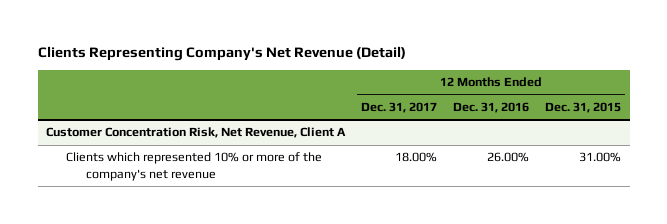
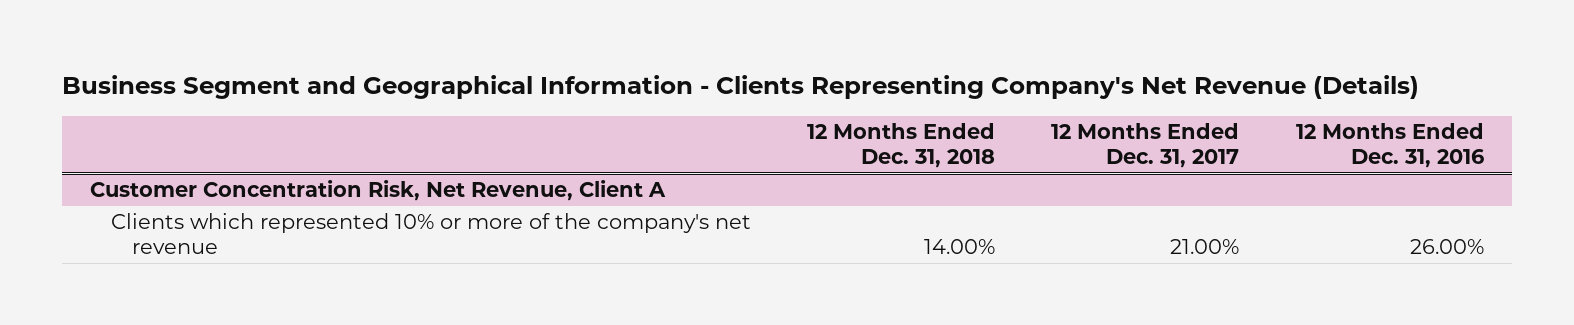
[37,46,406,62] Clients Representing Company's Net Revenue (Detail) -> [61,75,1419,100] Business Segment and Geographical Information - Clients Representing Company's Net Revenue (Details)
[545,102,622,114] Dec. 31, 2015 -> none
none -> [807,122,996,168] 12 Months Ended Dec. 31, 2018
[394,152,437,163] 18.00% -> [1170,239,1240,255] 21.00%

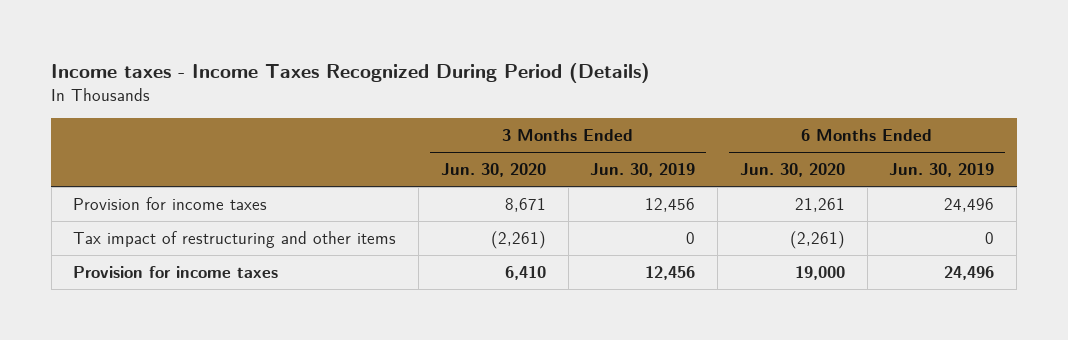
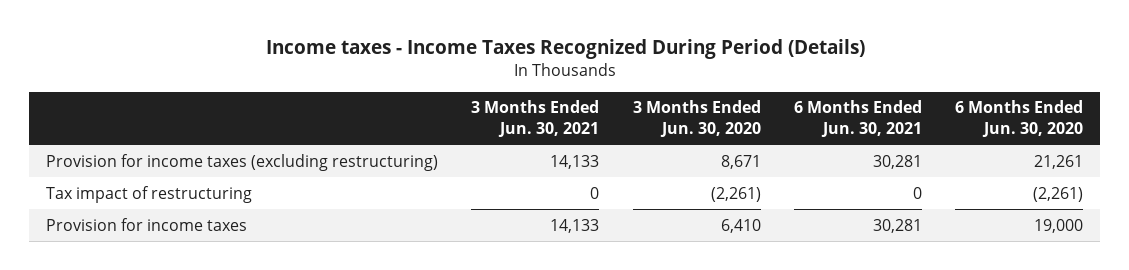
[590,163,696,178] Jun. 30, 2019 -> none
[889,163,995,178] Jun. 30, 2019 -> none
none -> [471,100,600,137] 3 Months Ended Jun. 30, 2021
none -> [793,100,922,137] 6 Months Ended Jun. 30, 2021
[73,197,268,211] Provision for income taxes -> [46,153,439,171] Provision for income taxes (excluding restructuring)
[73,231,397,249] Tax impact of restructuring and other items -> [46,185,253,203] Tax impact of restructuring

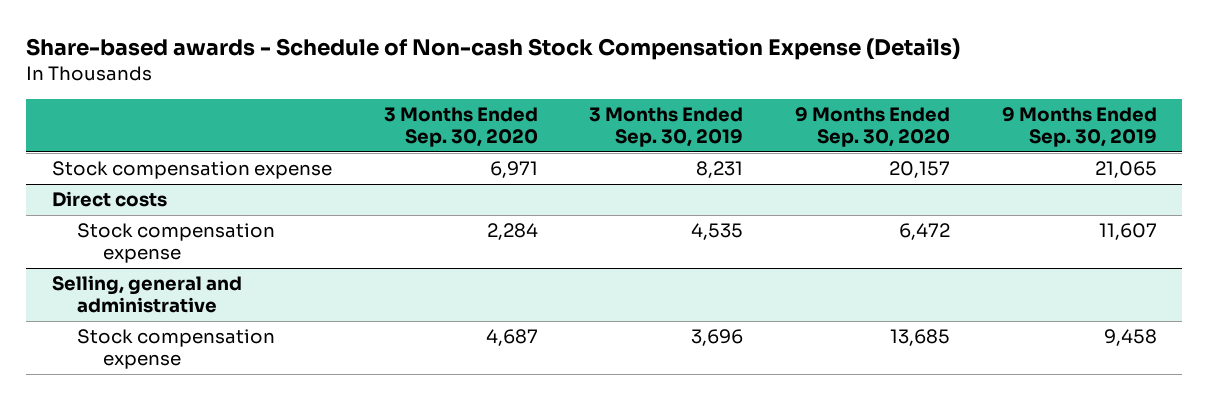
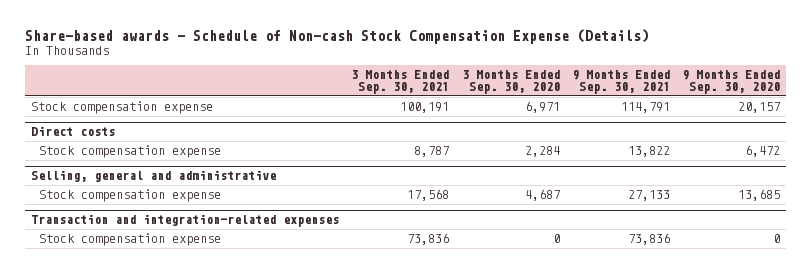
[589,106,744,147] 3 Months Ended Sep. 30, 2019 -> none
[1001,106,1157,147] 9 Months Ended Sep. 30, 2019 -> none
none -> [351,70,450,95] 3 Months Ended Sep. 30, 2021
none -> [571,70,670,95] 9 Months Ended Sep. 30, 2021
none -> [30,214,339,228] Transaction and integration-related expenses
none -> [38,233,221,247] Stock compensation expense

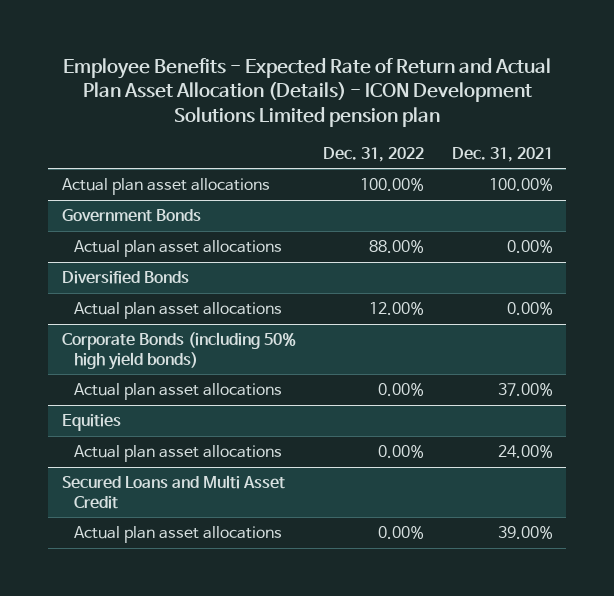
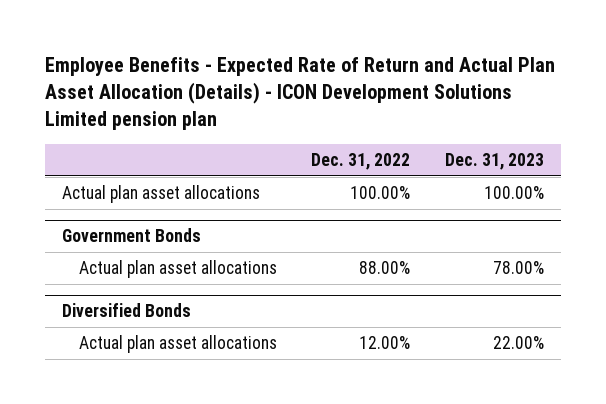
[451,146,553,162] Dec. 31, 2021 -> none
none -> [444,153,544,171] Dec. 31, 2023
[61,331,296,370] Corporate Bonds (including 50% high yield bonds) -> none
[74,382,283,400] Actual plan asset allocations -> none
[61,413,121,431] Equities -> none
[74,444,283,462] Actual plan asset allocations -> none
[61,474,285,509] Secured Loans and Multi Asset Credit -> none
[74,525,283,543] Actual plan asset allocations -> none

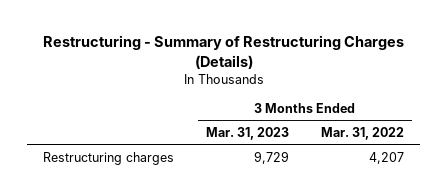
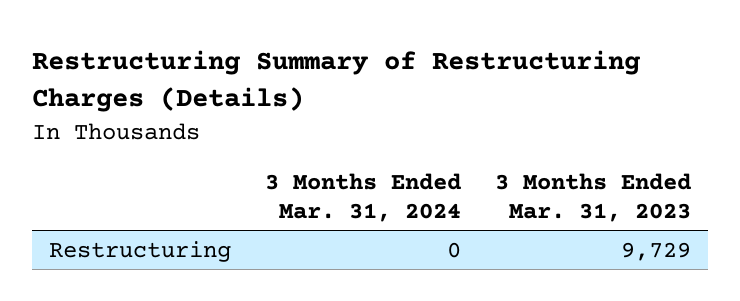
[42,35,404,69] Restructuring - Summary of Restructuring Charges (Details) -> [31,50,640,113] Restructuring Summary of Restructuring Charges (Details)
[321,126,405,140] Mar. 31, 2022 -> none
none -> [265,172,462,223] 3 Months Ended Mar. 31, 2024
[43,151,175,165] Restructuring charges -> [48,240,231,262] Restructuring

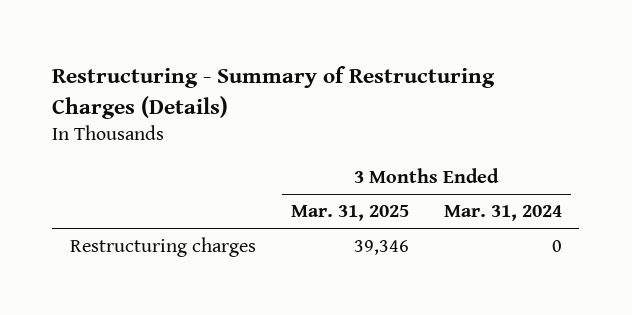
[31,50,640,113] Restructuring Summary of Restructuring Charges (Details) -> [52,66,496,119] Restructuring - Summary of Restructuring Charges (Details)
[495,172,692,223] 3 Months Ended Mar. 31, 2023 -> none
none -> [290,205,409,222] Mar. 31, 2025
[48,240,231,262] Restructuring -> [69,237,256,258] Restructuring charges

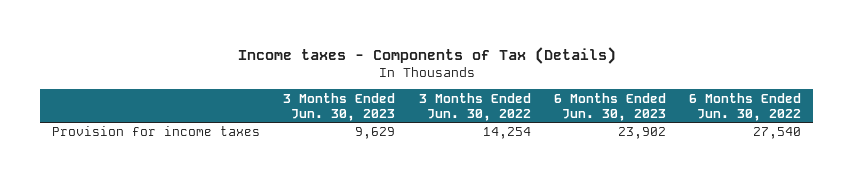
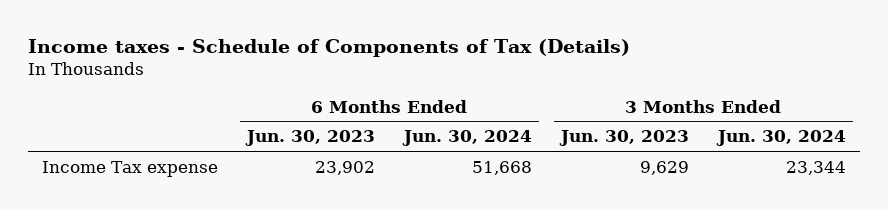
[237,46,616,64] Income taxes - Components of Tax (Details) -> [27,39,630,58] Income taxes - Schedule of Components of Tax (Details)
[418,92,531,121] 3 Months Ended Jun. 30, 2022 -> none
[689,92,802,121] 6 Months Ended Jun. 30, 2022 -> none
none -> [401,130,532,147] Jun. 30, 2024
none -> [715,130,846,147] Jun. 30, 2024
[52,126,261,137] Provision for income taxes -> [42,160,219,177] Income Tax expense

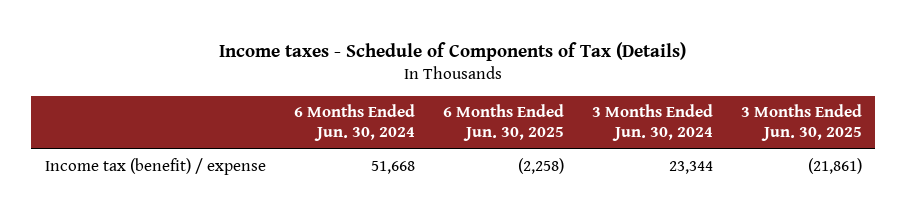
[245,130,376,147] Jun. 30, 2023 -> none
[558,130,689,147] Jun. 30, 2023 -> none
none -> [442,104,564,142] 6 Months Ended Jun. 30, 2025
none -> [740,104,862,142] 3 Months Ended Jun. 30, 2025
[42,160,219,177] Income Tax expense -> [44,157,266,175] Income tax (benefit) / expense

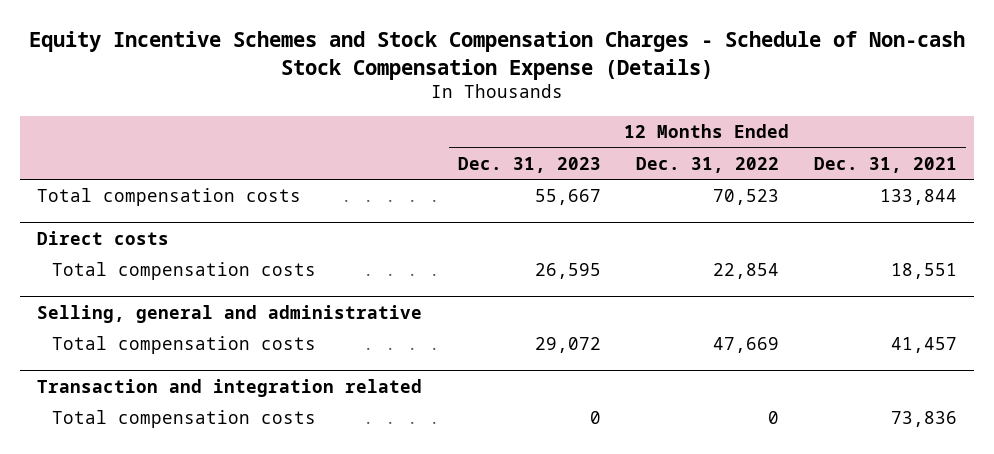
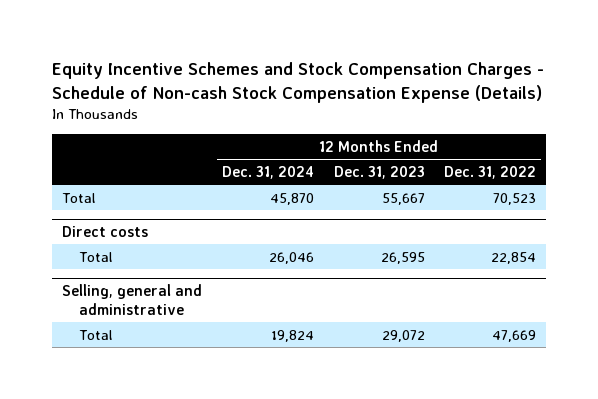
[813,156,957,173] Dec. 31, 2021 -> none
none -> [221,165,314,179] Dec. 31, 2024
[37,188,302,207] Total compensation costs -> [61,192,96,203] Total
[51,262,316,281] Total compensation costs -> [78,251,113,262] Total
[37,378,423,397] Transaction and integration related -> none
[51,410,316,429] Total compensation costs -> none
[51,336,316,355] Total compensation costs -> [78,329,113,340] Total

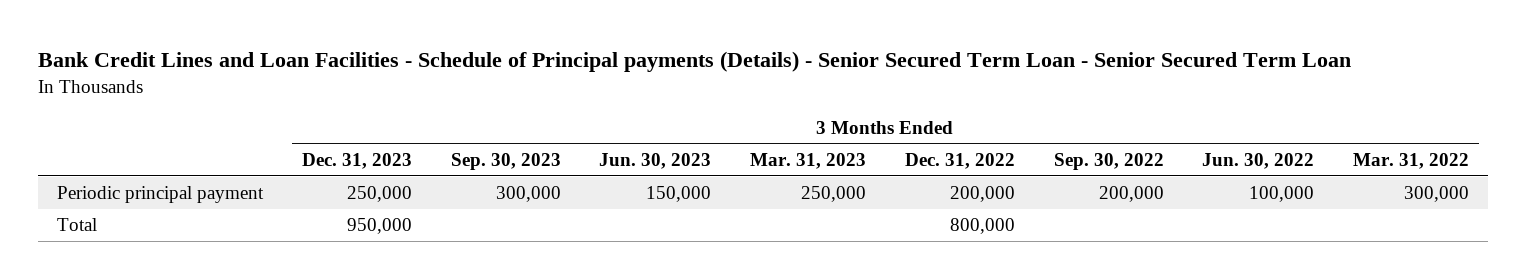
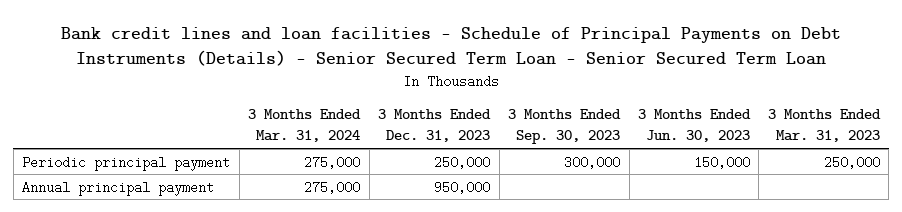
[37,51,1351,73] Bank Credit Lines and Loan Facilities - Schedule of Principal payments (Details) - Senior Secured Term Loan - Senior Secured Term Loan -> [61,26,842,66] Bank credit lines and loan facilities - Schedule of Principal Payments on Debt Instruments (Details) - Senior Secured Term Loan - Senior Secured Term Loan
[904,153,1015,170] Dec. 31, 2022 -> none
[1053,153,1164,171] Sep. 30, 2022 -> none
[1202,153,1315,170] Jun. 30, 2022 -> none
[1353,153,1470,170] Mar. 31, 2022 -> none
none -> [248,109,362,143] 3 Months Ended Mar. 31, 2024
[57,218,98,232] Total -> [22,180,215,196] Annual principal payment

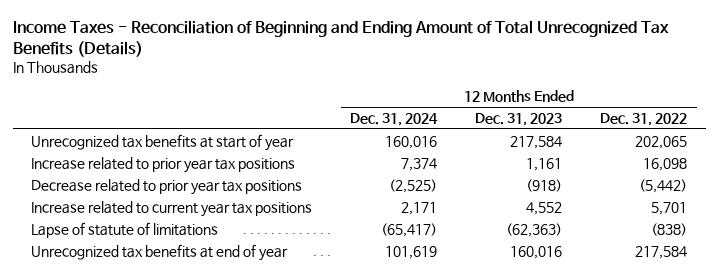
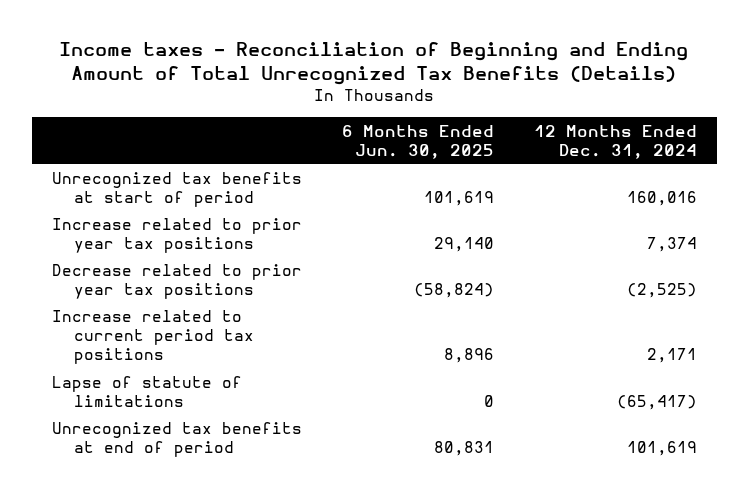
[12,20,669,58] Income Taxes - Reconciliation of Beginning and Ending Amount of Total Unrecognized Tax Benefits (Details) -> [59,41,689,86] Income taxes - Reconciliation of Beginning and Ending Amount of Total Unrecognized Tax Benefits (Details)
[475,113,563,127] Dec. 31, 2023 -> none
[600,113,688,127] Dec. 31, 2022 -> none
none -> [341,124,494,159] 6 Months Ended Jun. 30, 2025
[31,133,295,151] Unrecognized tax benefits at start of year -> [51,171,302,207] Unrecognized tax benefits at start of period
[31,200,313,217] Increase related to current year tax positions -> [51,309,255,364] Increase related to current period tax positions
[31,243,289,261] Unrecognized tax benefits at end of year -> [51,421,302,457] Unrecognized tax benefits at end of period

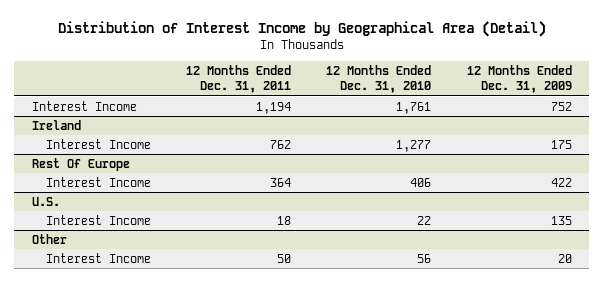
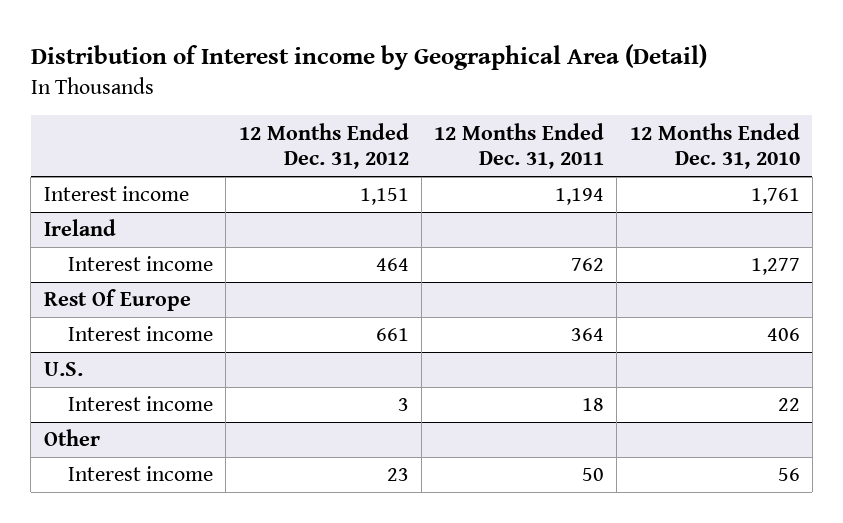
[57,20,546,37] Distribution of Interest Income by Geographical Area (Detail) -> [30,44,707,71] Distribution of Interest income by Geographical Area (Detail)
[466,64,572,94] 12 Months Ended Dec. 31, 2009 -> none
none -> [238,122,409,170] 12 Months Ended Dec. 31, 2012
[31,100,137,111] Interest Income -> [43,186,189,202] Interest income
[45,138,151,149] Interest Income -> [68,256,214,272] Interest income
[45,176,151,187] Interest Income -> [68,326,214,342] Interest income
[45,214,151,225] Interest Income -> [68,396,214,412] Interest income
[45,252,151,263] Interest Income -> [68,466,214,482] Interest income

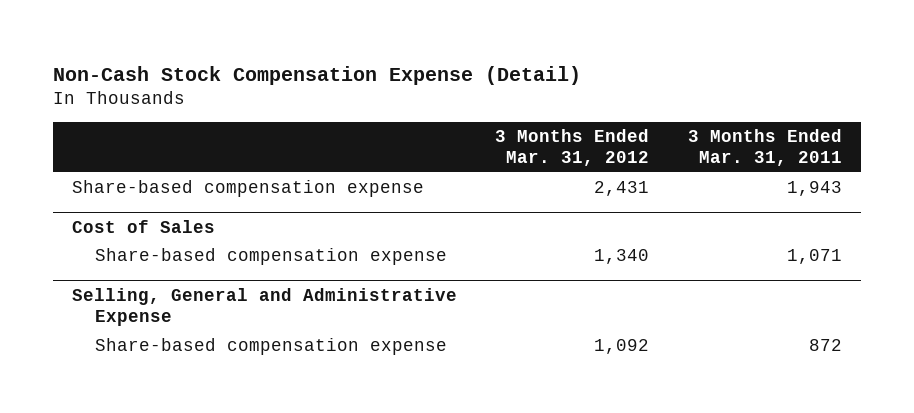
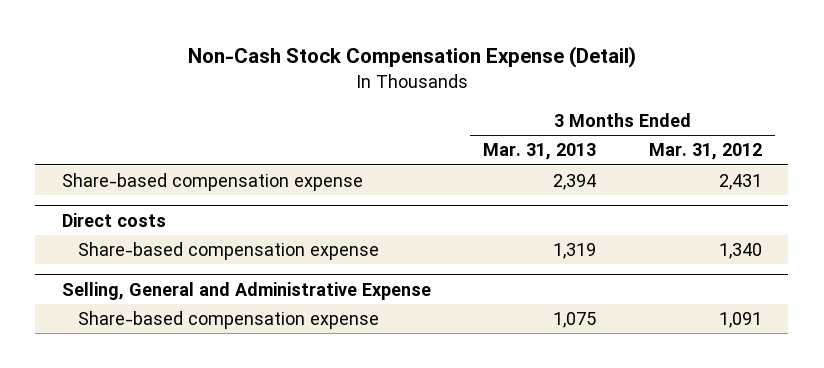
[687,128,842,167] 3 Months Ended Mar. 31, 2011 -> none
none -> [483,143,597,161] Mar. 31, 2013
[72,219,216,233] Cost of Sales -> none
none -> [61,212,166,227] Direct costs
[594,339,650,355] 1,092 -> [718,312,762,329] 1,091

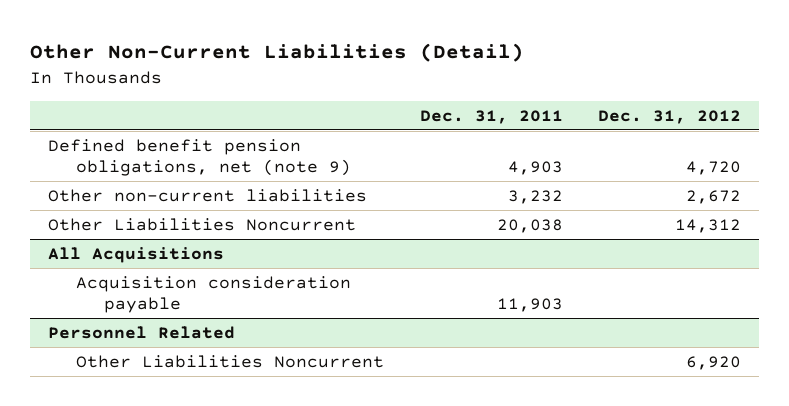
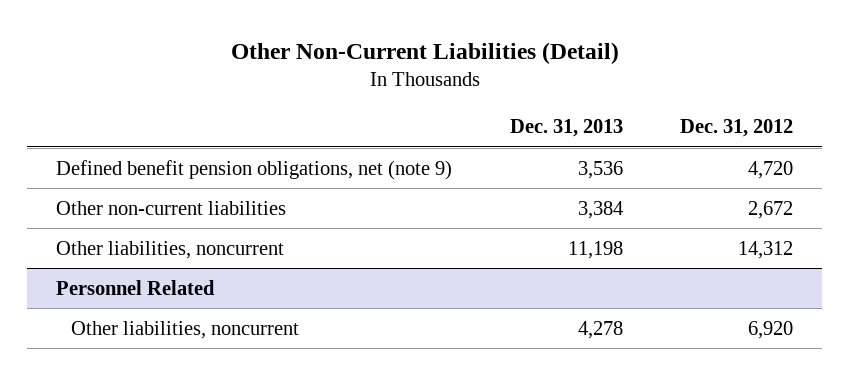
[419,109,563,124] Dec. 31, 2011 -> none
none -> [509,119,623,138] Dec. 31, 2013
[48,246,225,263] All Acquisitions -> none
[76,275,352,313] Acquisition consideration payable -> none
[48,217,357,231] Other Liabilities Noncurrent -> [56,240,285,259] Other liabilities, noncurrent
[76,354,385,368] Other Liabilities Noncurrent -> [71,320,300,339] Other liabilities, noncurrent

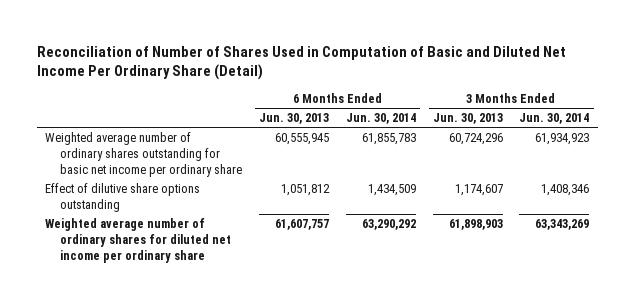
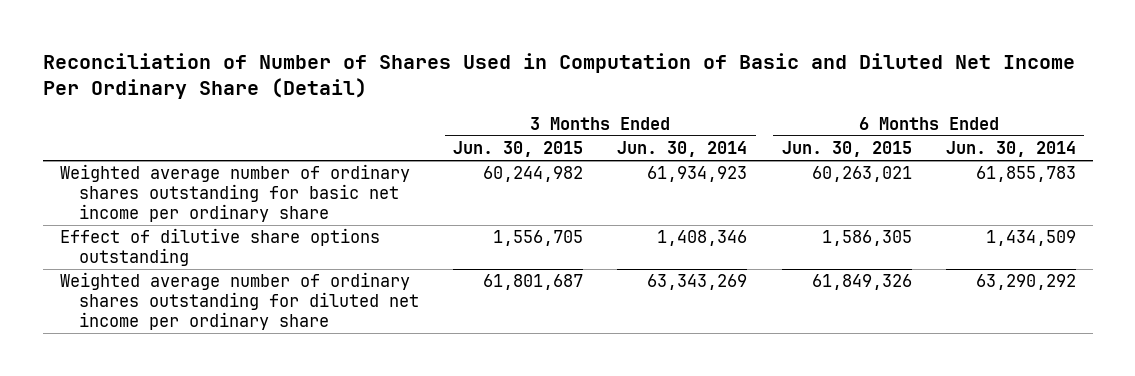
[259,113,330,125] Jun. 30, 2013 -> none
[432,113,503,125] Jun. 30, 2013 -> none
none -> [453,141,584,158] Jun. 30, 2015
none -> [781,141,912,158] Jun. 30, 2015
[45,218,232,263] Weighted average number of ordinary shares for diluted net income per ordinary share -> [59,272,420,331] Weighted average number of ordinary shares outstanding for diluted net income per ordinary share

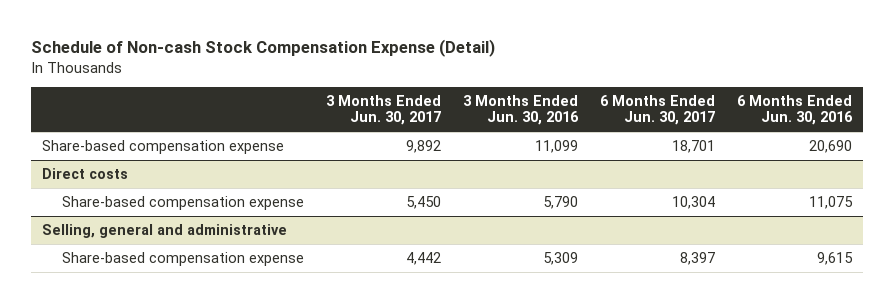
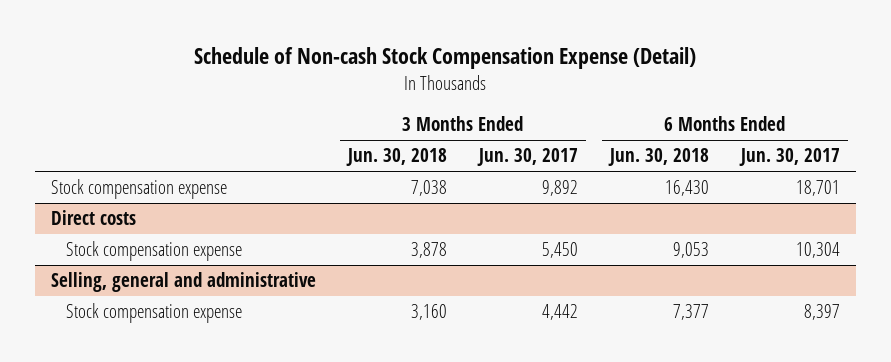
[462,94,579,126] 3 Months Ended Jun. 30, 2016 -> none
[737,94,854,126] 6 Months Ended Jun. 30, 2016 -> none
none -> [345,148,447,167] Jun. 30, 2018
none -> [607,148,709,167] Jun. 30, 2018
[42,139,285,154] Share-based compensation expense -> [50,179,227,200] Stock compensation expense
[61,195,304,210] Share-based compensation expense -> [66,241,243,262] Stock compensation expense
[61,251,304,266] Share-based compensation expense -> [66,303,243,324] Stock compensation expense

